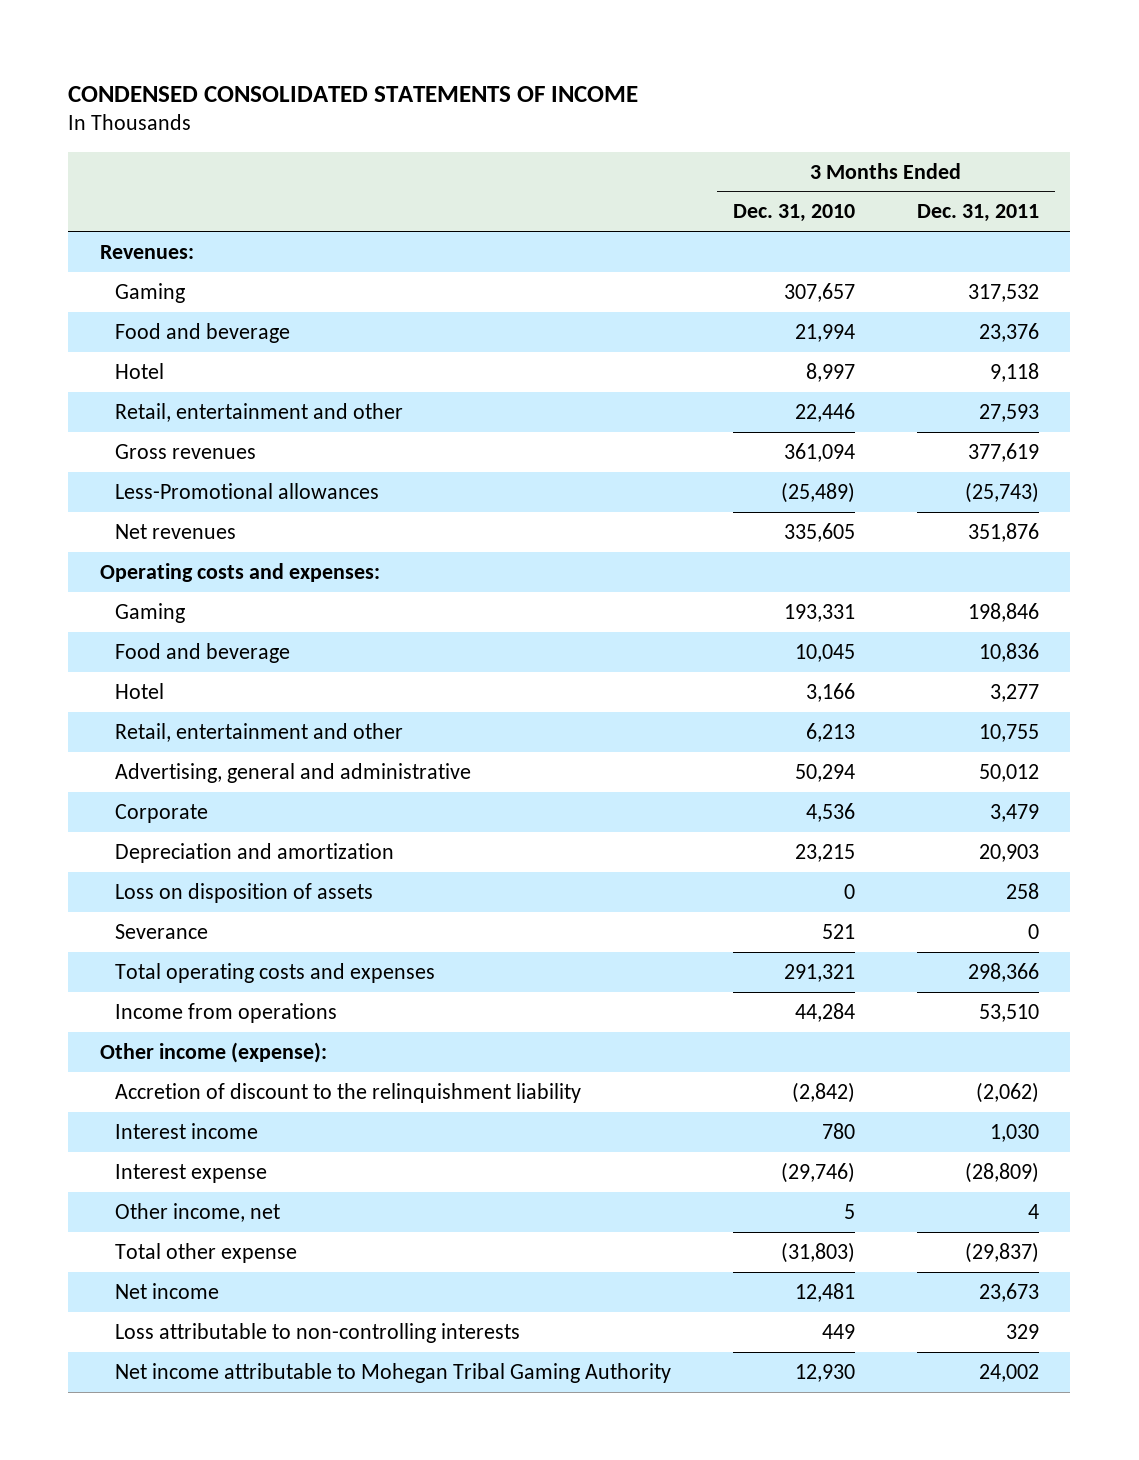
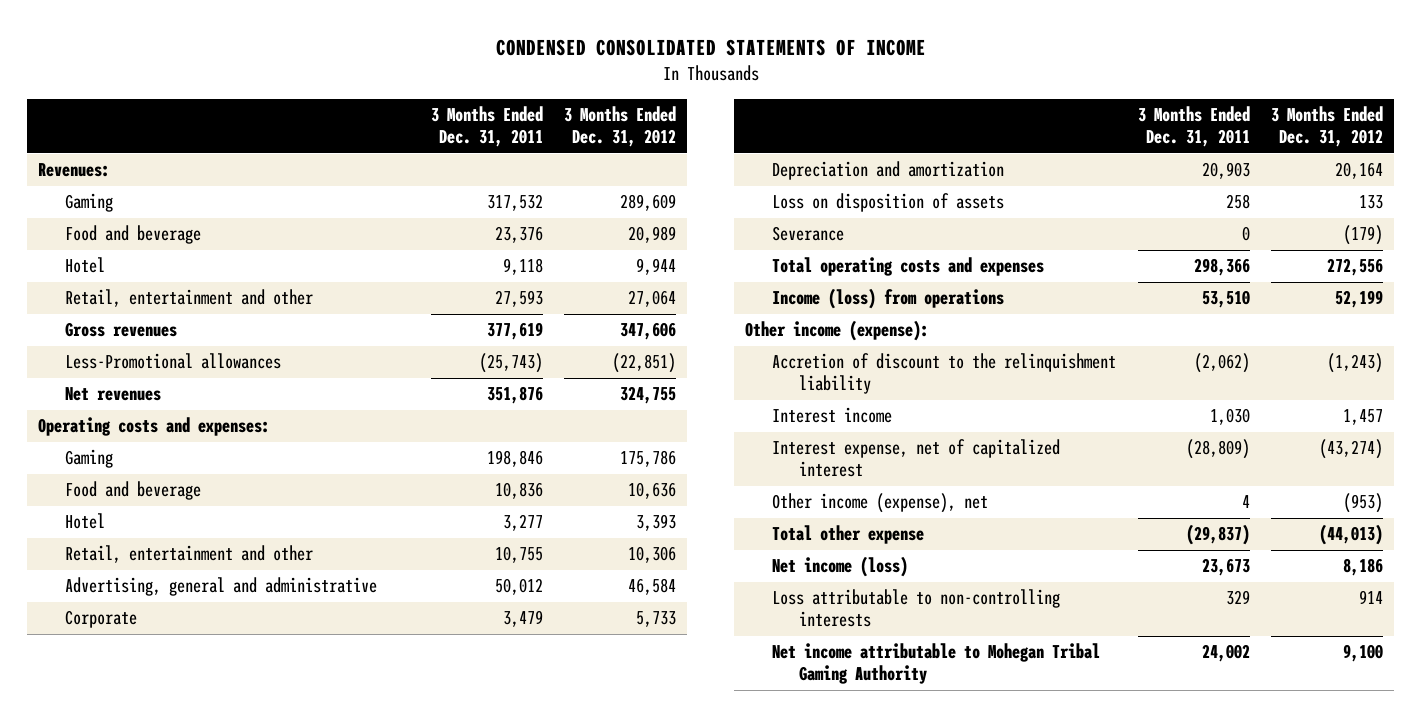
[733,204,856,223] Dec. 31, 2010 -> none
none -> [564,106,677,148] 3 Months Ended Dec. 31, 2012
[114,1002,337,1023] Income from operations -> [771,288,1004,310] Income (loss) from operations
[114,1163,267,1183] Interest expense -> [771,439,1060,478] Interest expense, net of capitalized interest
[114,1202,280,1222] Other income, net -> [771,493,988,514] Other income (expense), net
[114,1282,219,1299] Net income -> [771,556,908,578] Net income (loss)

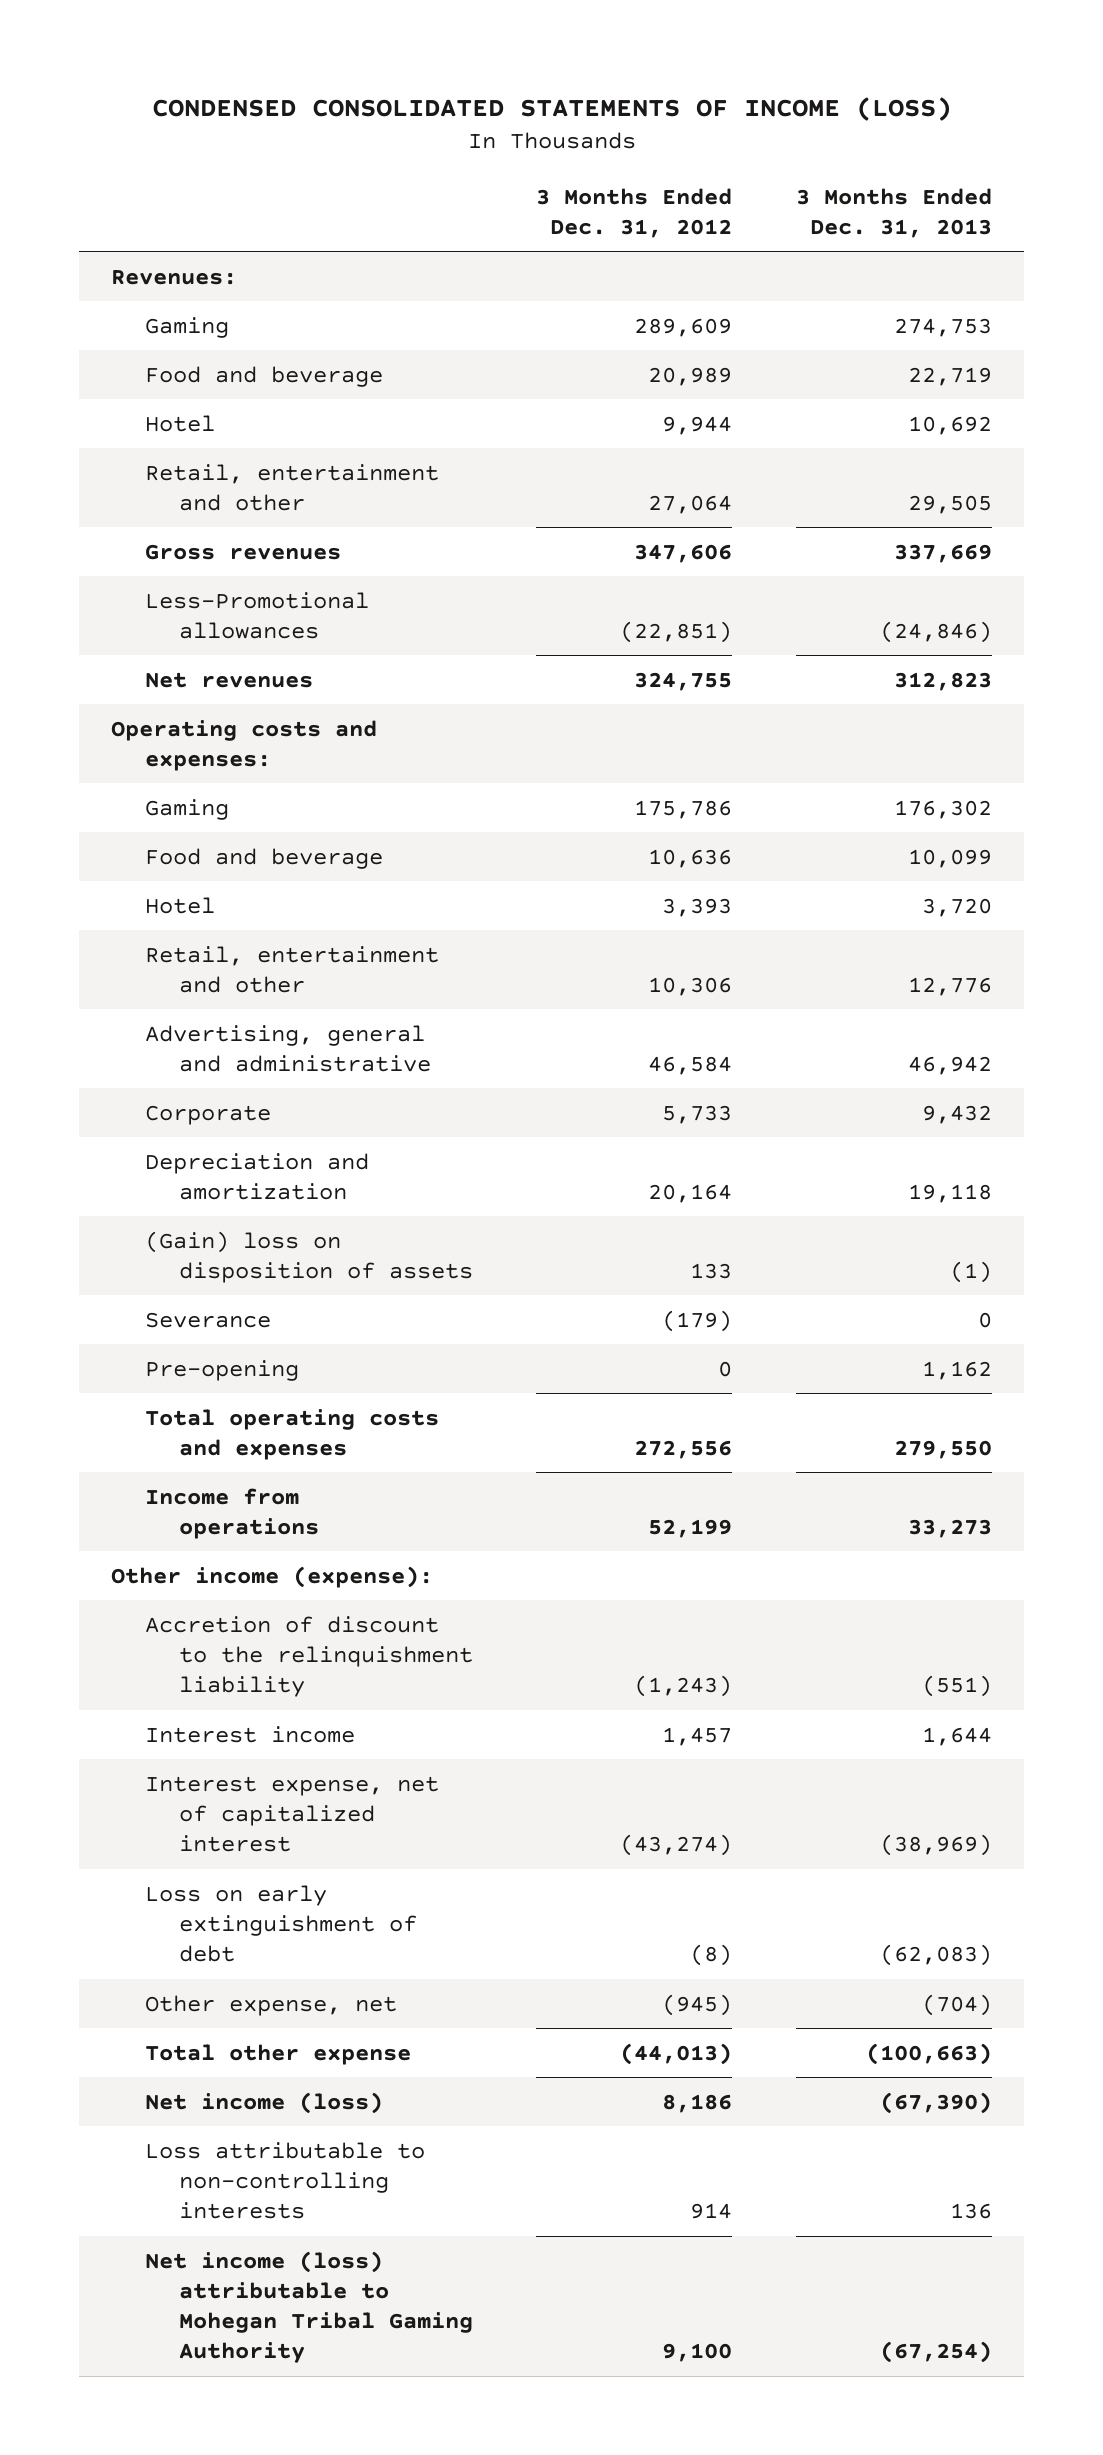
[495,39,926,57] CONDENSED CONSOLIDATED STATEMENTS OF INCOME -> [151,97,952,122] CONDENSED CONSOLIDATED STATEMENTS OF INCOME (LOSS)
[430,106,543,148] 3 Months Ended Dec. 31, 2011 -> none
none -> [796,187,993,238] 3 Months Ended Dec. 31, 2013
[771,193,1004,213] Loss on disposition of assets -> [144,1230,473,1283] (Gain) loss on disposition of assets
none -> [144,1359,299,1381] Pre-opening
[771,288,1004,310] Income (loss) from operations -> [144,1487,319,1539] Income from operations
none -> [144,1884,417,1963] Loss on early extinguishment of debt
[771,493,988,514] Other income (expense), net -> [144,1994,397,2016] Other expense, net
[1343,493,1384,514] (953) -> [662,1993,733,2016] (945)
[771,643,1100,685] Net income attributable to Mohegan Tribal Gaming Authority -> [144,2250,473,2364] Net income (loss) attributable to Mohegan Tribal Gaming Authority

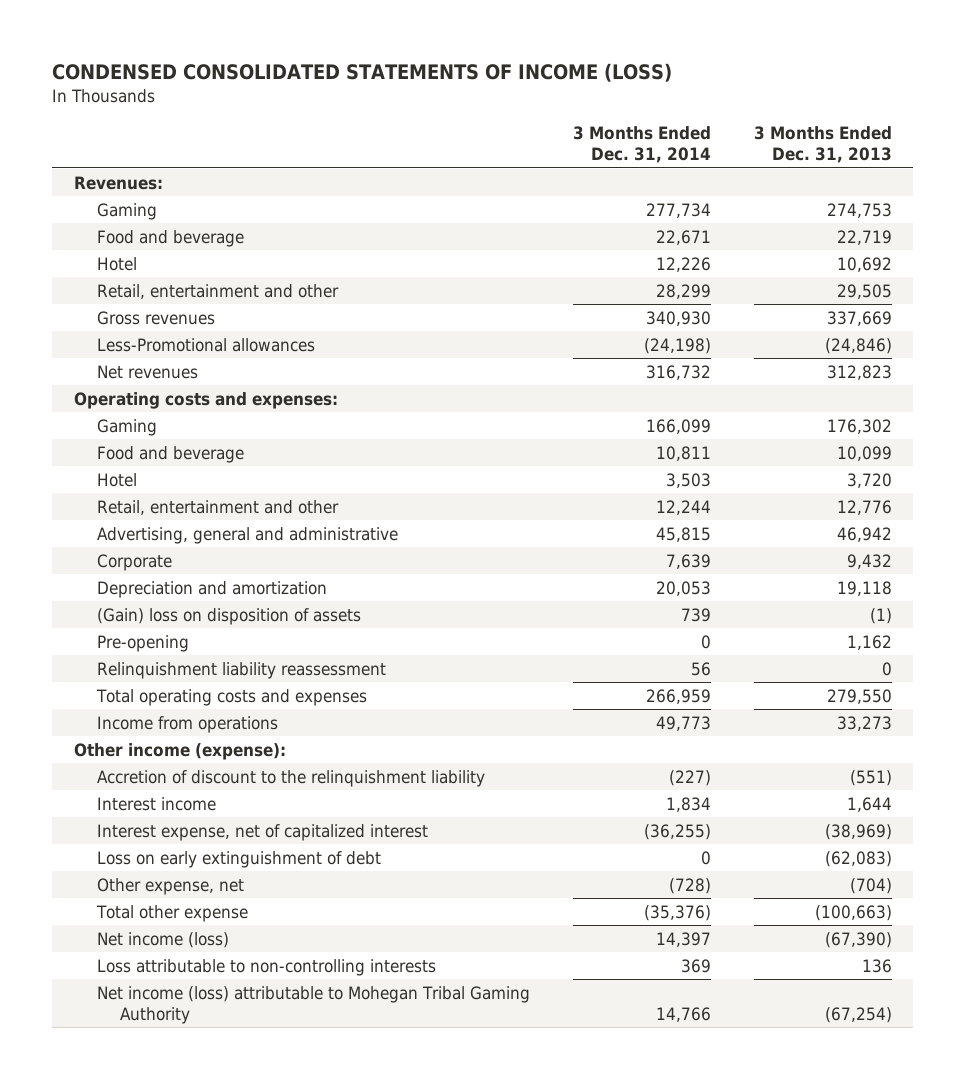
[536,187,733,238] 3 Months Ended Dec. 31, 2012 -> none
none -> [572,126,711,164] 3 Months Ended Dec. 31, 2014
[144,1311,271,1328] Severance -> none
none -> [96,661,386,679] Relinquishment liability reassessment

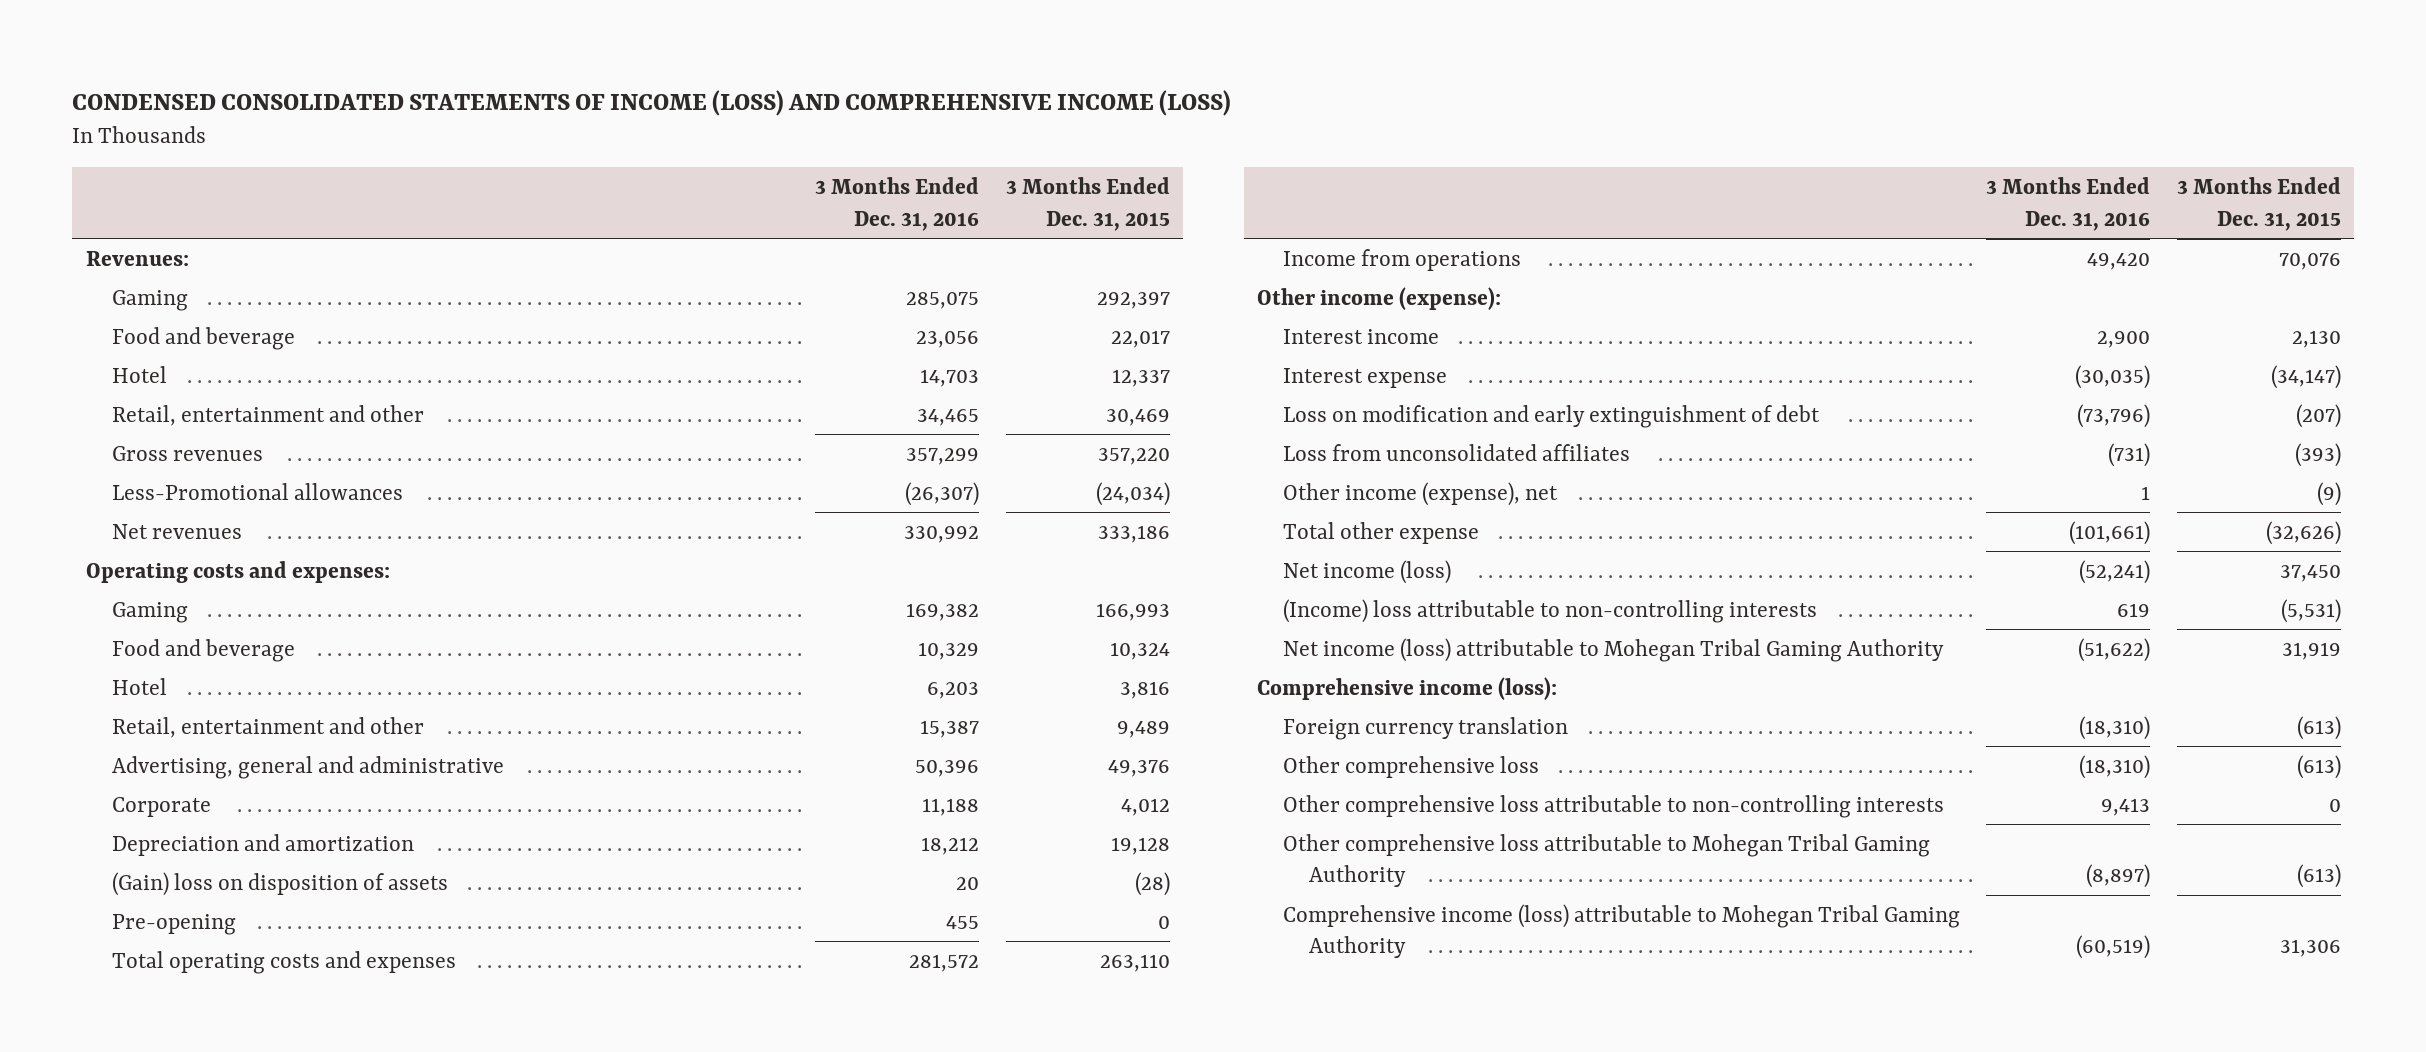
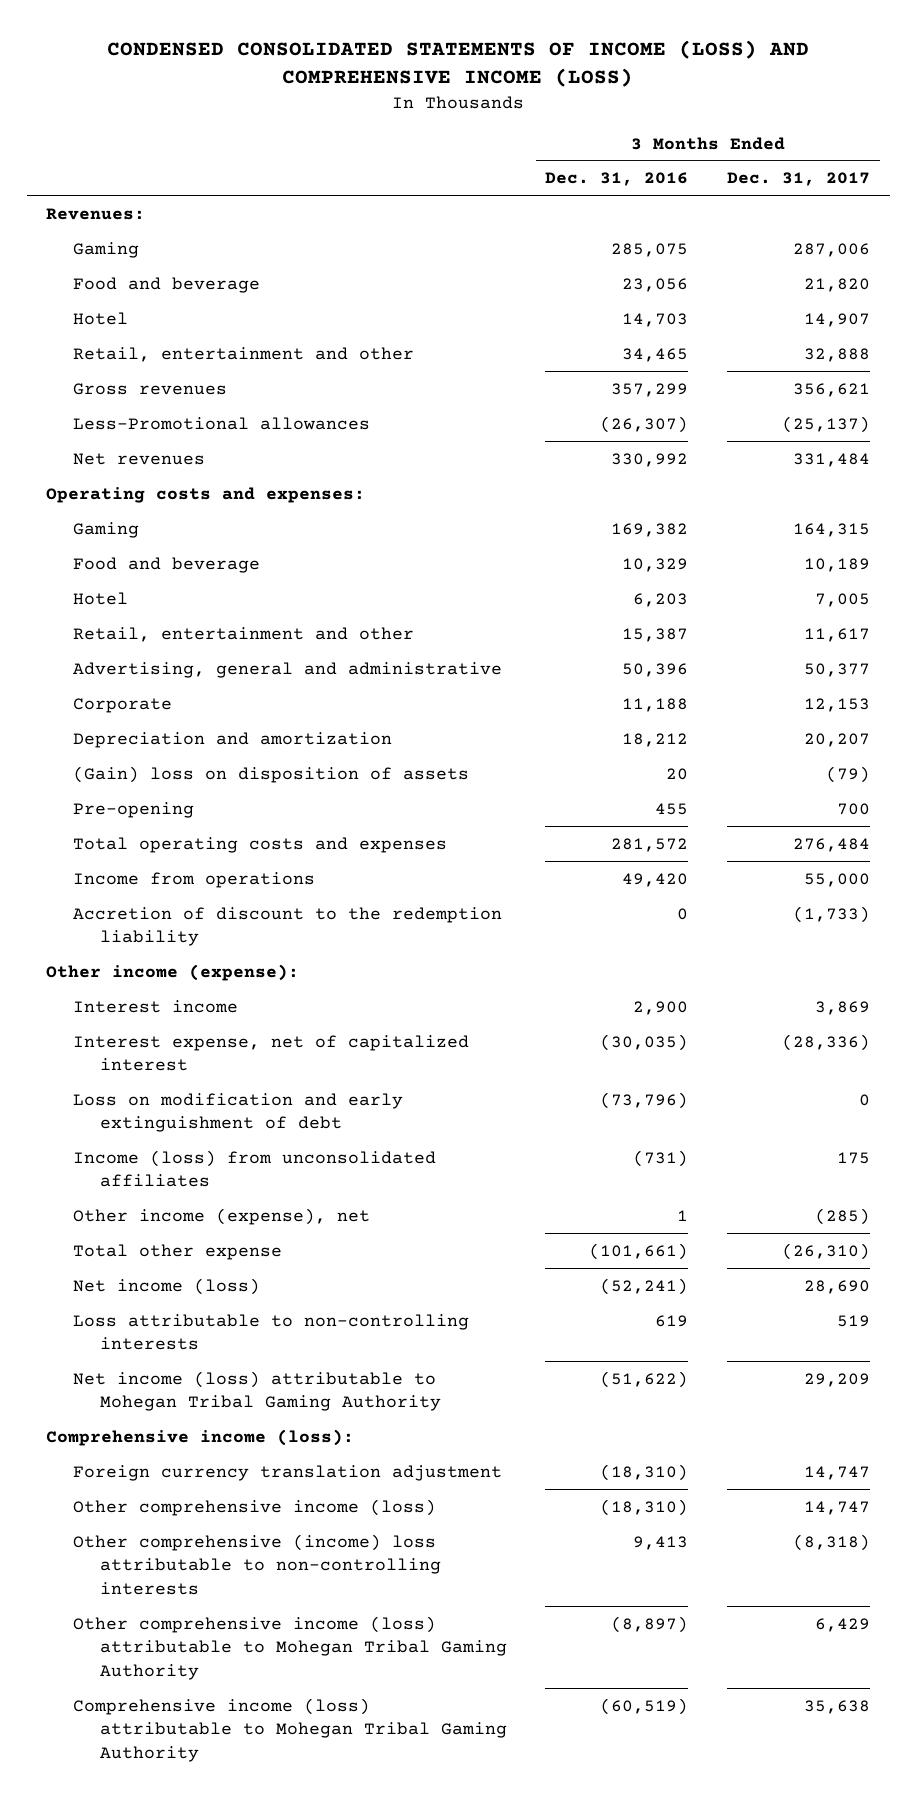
[1005,177,1170,231] 3 Months Ended Dec. 31, 2015 -> none
none -> [727,172,871,187] Dec. 31, 2017
none -> [72,906,502,947] Accretion of discount to the redemption liability
[1282,367,1447,388] Interest expense -> [72,1034,469,1072] Interest expense, net of capitalized interest
[1282,443,1630,461] Loss from unconsolidated affiliates -> [72,1149,436,1188] Income (loss) from unconsolidated affiliates
[1282,598,1817,623] (Income) loss attributable to non-controlling interests -> [72,1313,469,1351] Loss attributable to non-controlling interests
[1282,716,1568,740] Foreign currency translation -> [72,1464,502,1481] Foreign currency translation adjustment
[1282,755,1539,778] Other comprehensive loss -> [72,1498,436,1516] Other comprehensive income (loss)
[1282,794,1944,818] Other comprehensive loss attributable to non-controlling interests -> [72,1533,441,1595] Other comprehensive (income) loss attributable to non-controlling interests
[1282,833,1930,888] Other comprehensive loss attributable to Mohegan Tribal Gaming Authority -> [72,1615,507,1680] Other comprehensive income (loss) attributable to Mohegan Tribal Gaming Authority

